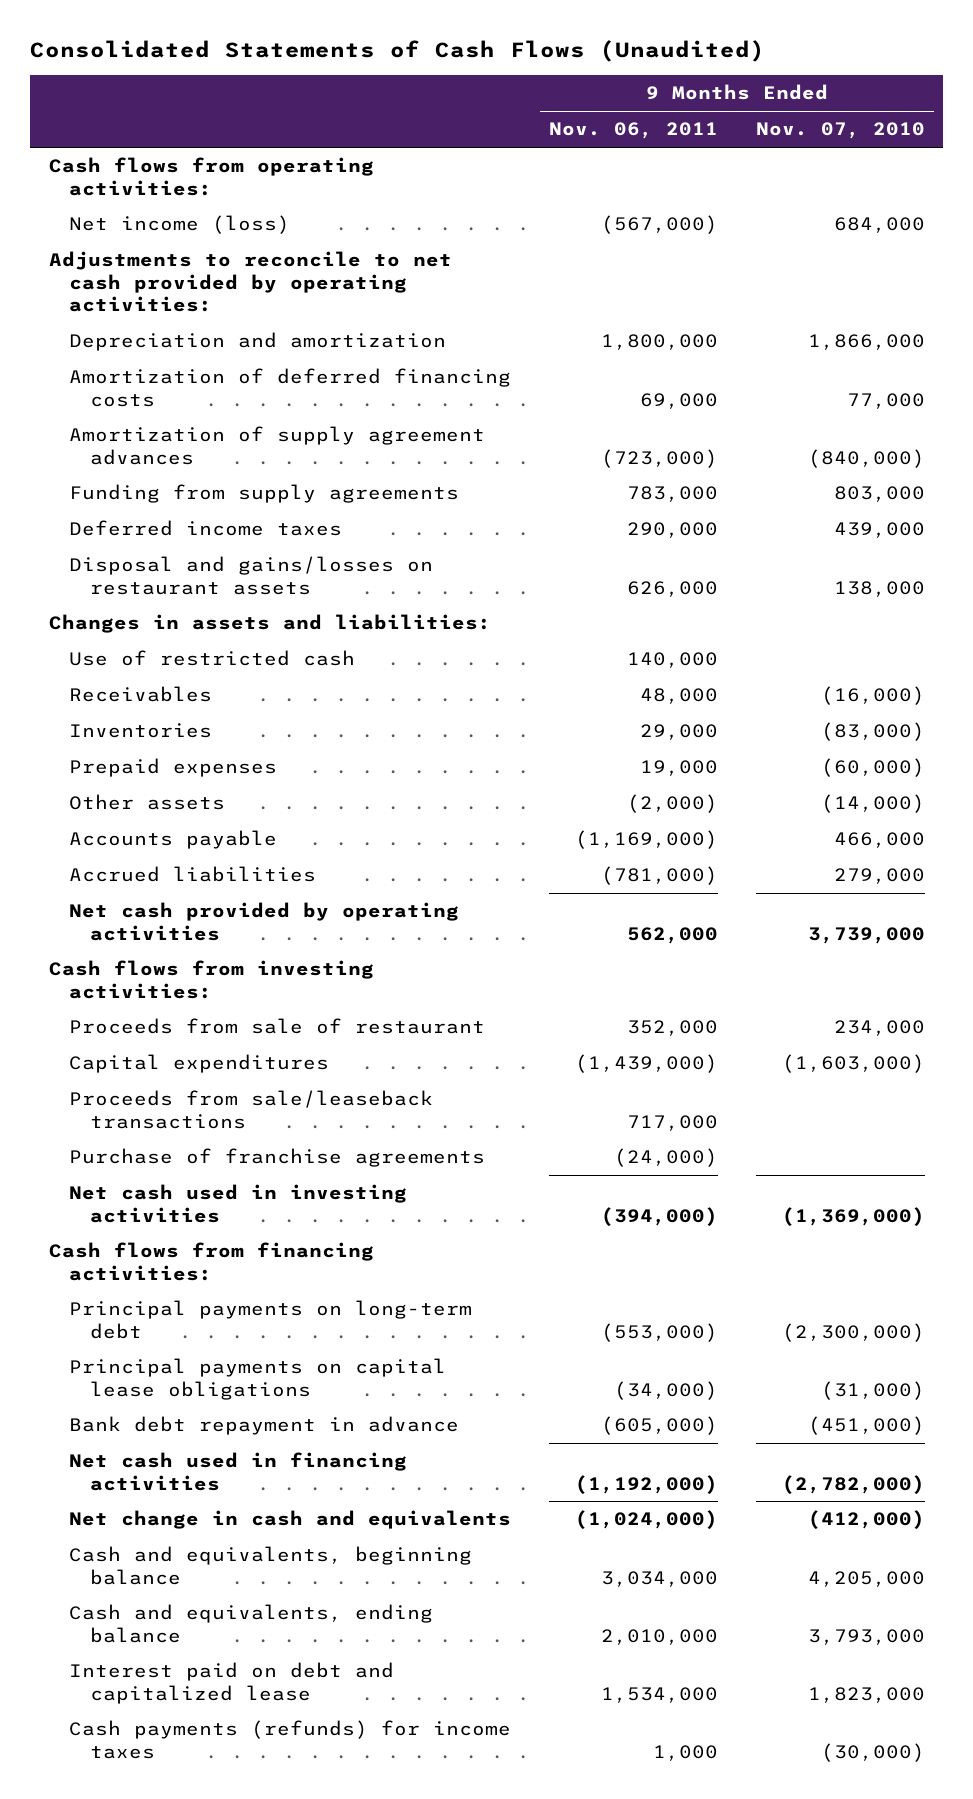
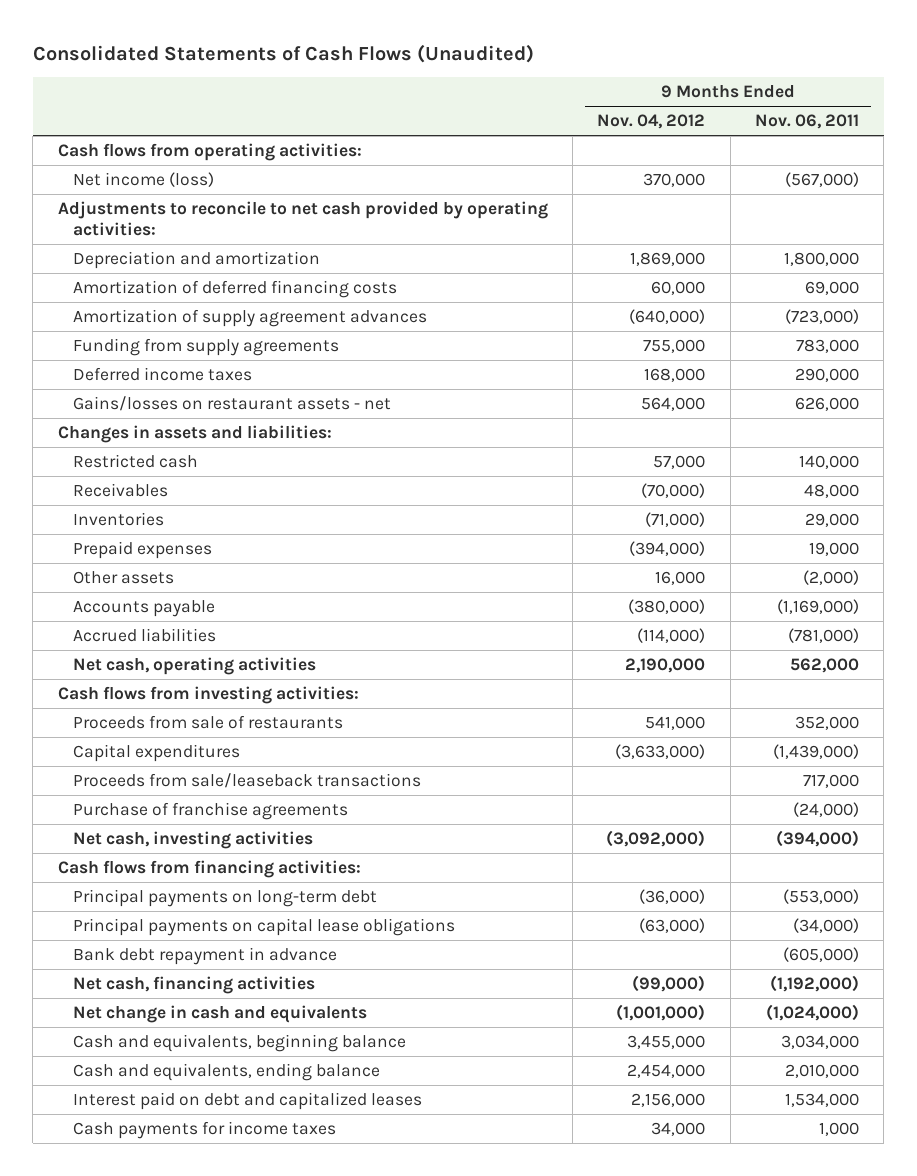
[755,122,925,140] Nov. 07, 2010 -> none
none -> [597,114,706,130] Nov. 04, 2012
[69,556,434,595] Disposal and gains/losses on restaurant assets -> [72,395,391,411] Gains/losses on restaurant assets - net
[69,650,356,667] Use of restricted cash -> [72,453,198,468] Restricted cash
[69,902,460,941] Net cash provided by operating activities -> [72,656,316,675] Net cash, operating activities
[69,1018,486,1035] Proceeds from sale of restaurant -> [72,714,343,729] Proceeds from sale of restaurants
[69,1184,408,1223] Net cash used in investing activities -> [72,830,313,849] Net cash, investing activities
[69,1452,408,1491] Net cash used in financing activities -> [72,975,315,994] Net cash, financing activities
[69,1662,395,1704] Interest paid on debt and capitalized lease -> [72,1091,422,1110] Interest paid on debt and capitalized leases
[69,1720,512,1759] Cash payments (refunds) for income taxes -> [72,1120,336,1139] Cash payments for income taxes

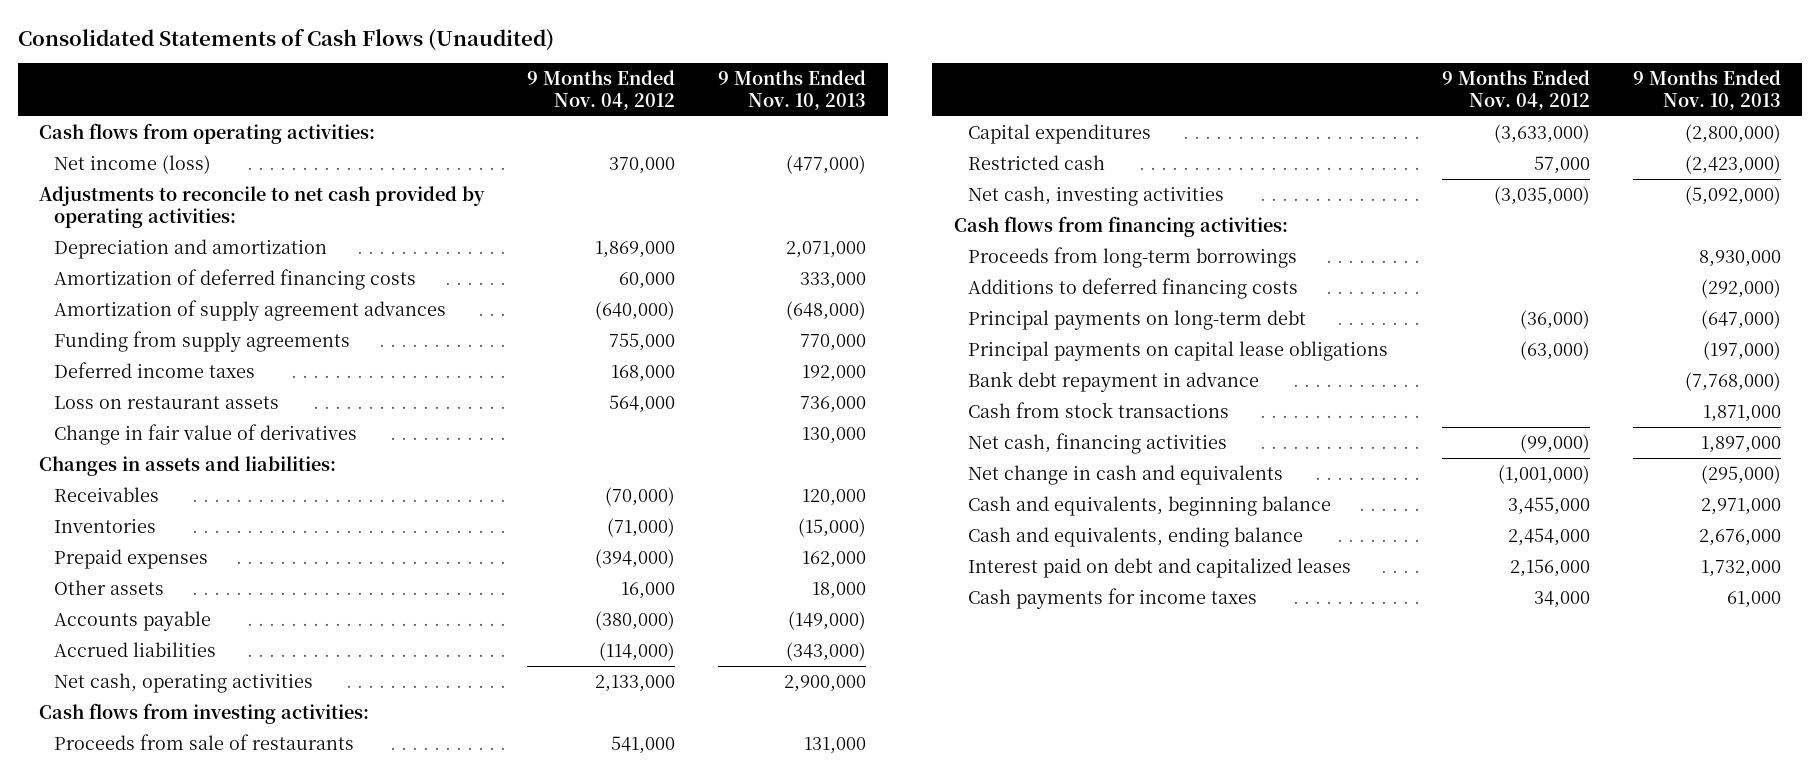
[755,114,860,130] Nov. 06, 2011 -> none
none -> [718,70,867,110] 9 Months Ended Nov. 10, 2013
[72,395,391,411] Gains/losses on restaurant assets - net -> [54,396,280,410] Loss on restaurant assets
none -> [54,424,358,446] Change in fair value of derivatives
[625,657,706,673] 2,190,000 -> [595,675,676,693] 2,133,000
[72,772,421,788] Proceeds from sale/leaseback transactions -> none
[72,801,348,820] Purchase of franchise agreements -> none
[72,453,198,468] Restricted cash -> [968,155,1106,171] Restricted cash
[606,829,706,847] (3,092,000) -> [1493,186,1590,206] (3,035,000)
none -> [968,247,1298,269] Proceeds from long-term borrowings
none -> [968,278,1299,300] Additions to deferred financing costs
none -> [968,402,1230,419] Cash from stock transactions

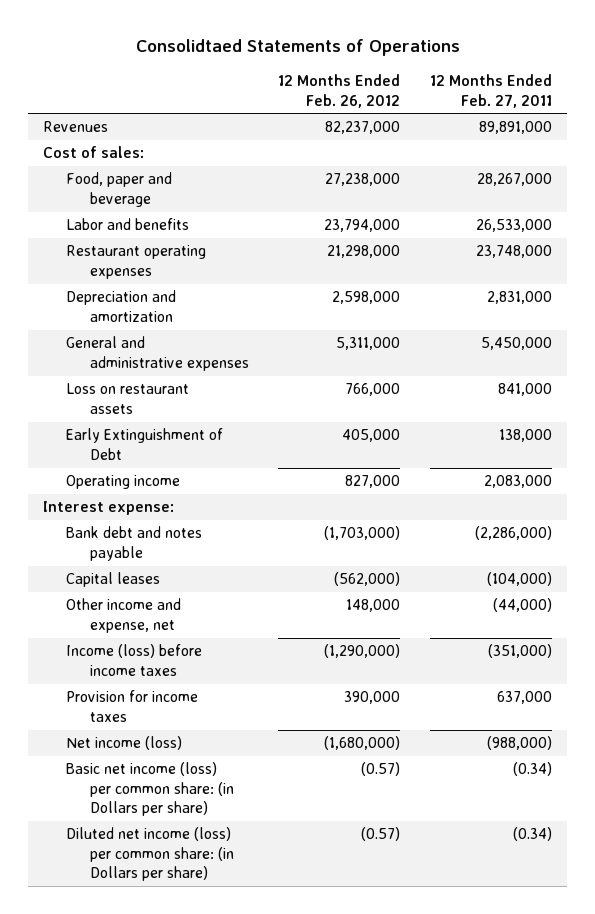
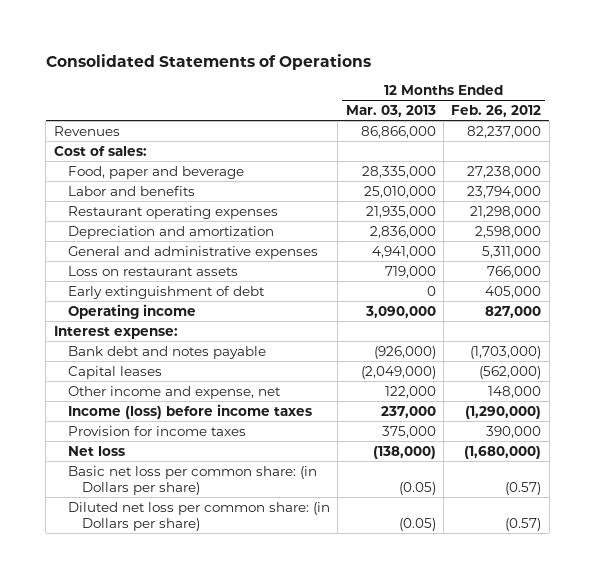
[135,39,460,57] Consolidtaed Statements of Operations -> [45,53,371,70] Consolidated Statements of Operations
[430,74,553,108] 12 Months Ended Feb. 27, 2011 -> none
none -> [345,105,436,118] Mar. 03, 2013
[66,428,224,460] Early Extinguishment of Debt -> [67,285,265,299] Early extinguishment of debt
[66,736,183,751] Net income (loss) -> [67,445,125,456] Net loss
[66,762,234,817] Basic net income (loss) per common share: (in Dollars per share) -> [67,465,317,495] Basic net loss per common share: (in Dollars per share)
[66,827,234,882] Diluted net income (loss) per common share: (in Dollars per share) -> [67,501,330,531] Diluted net loss per common share: (in Dollars per share)

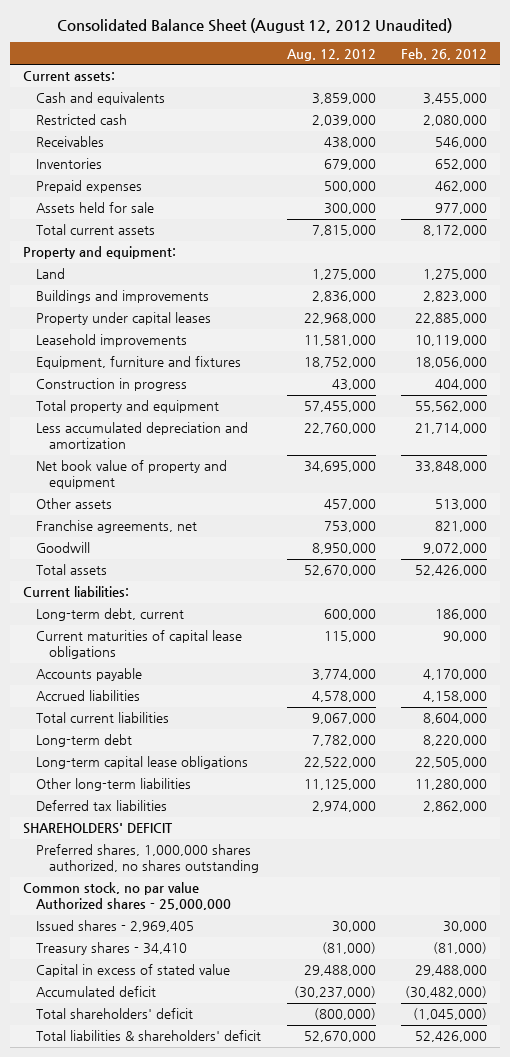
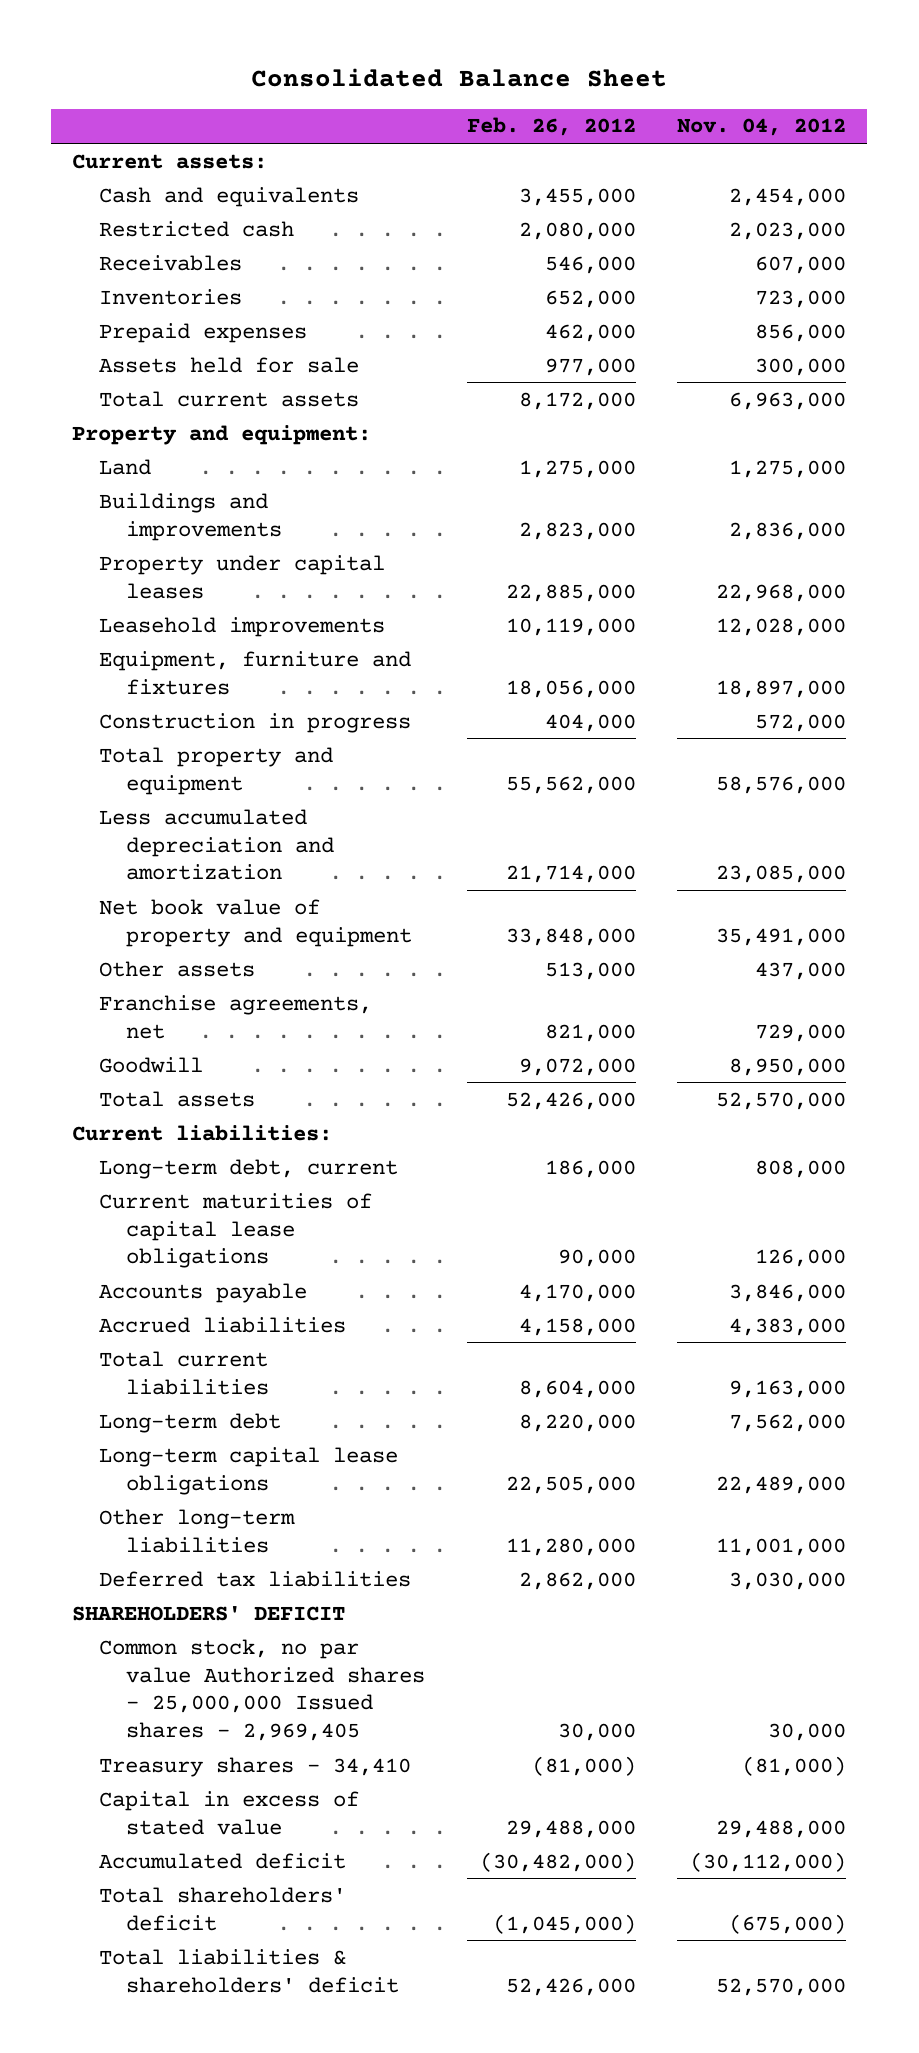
[57,17,453,33] Consolidated Balance Sheet (August 12, 2012 Unaudited) -> [251,68,668,88] Consolidated Balance Sheet
[286,48,376,61] Aug. 12, 2012 -> none
none -> [677,118,847,137] Nov. 04, 2012
[35,844,260,874] Preferred shares, 1,000,000 shares authorized, no shares outstanding -> none
[22,882,231,911] Common stock, no par value Authorized shares - 25,000,000 -> none
[35,920,194,933] Issued shares - 2,969,405 -> [99,1638,425,1742] Common stock, no par value Authorized shares - 25,000,000 Issued shares - 2,969,405

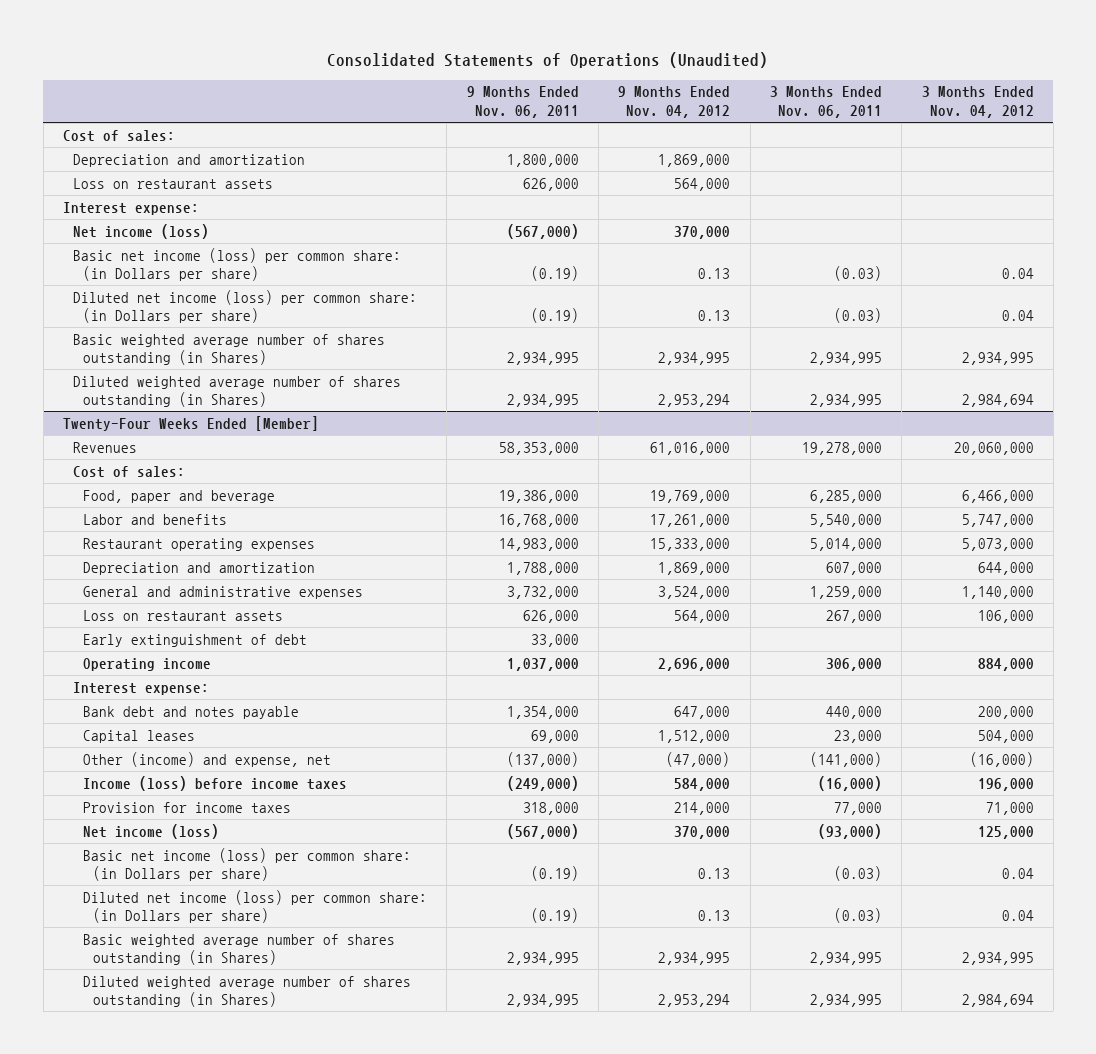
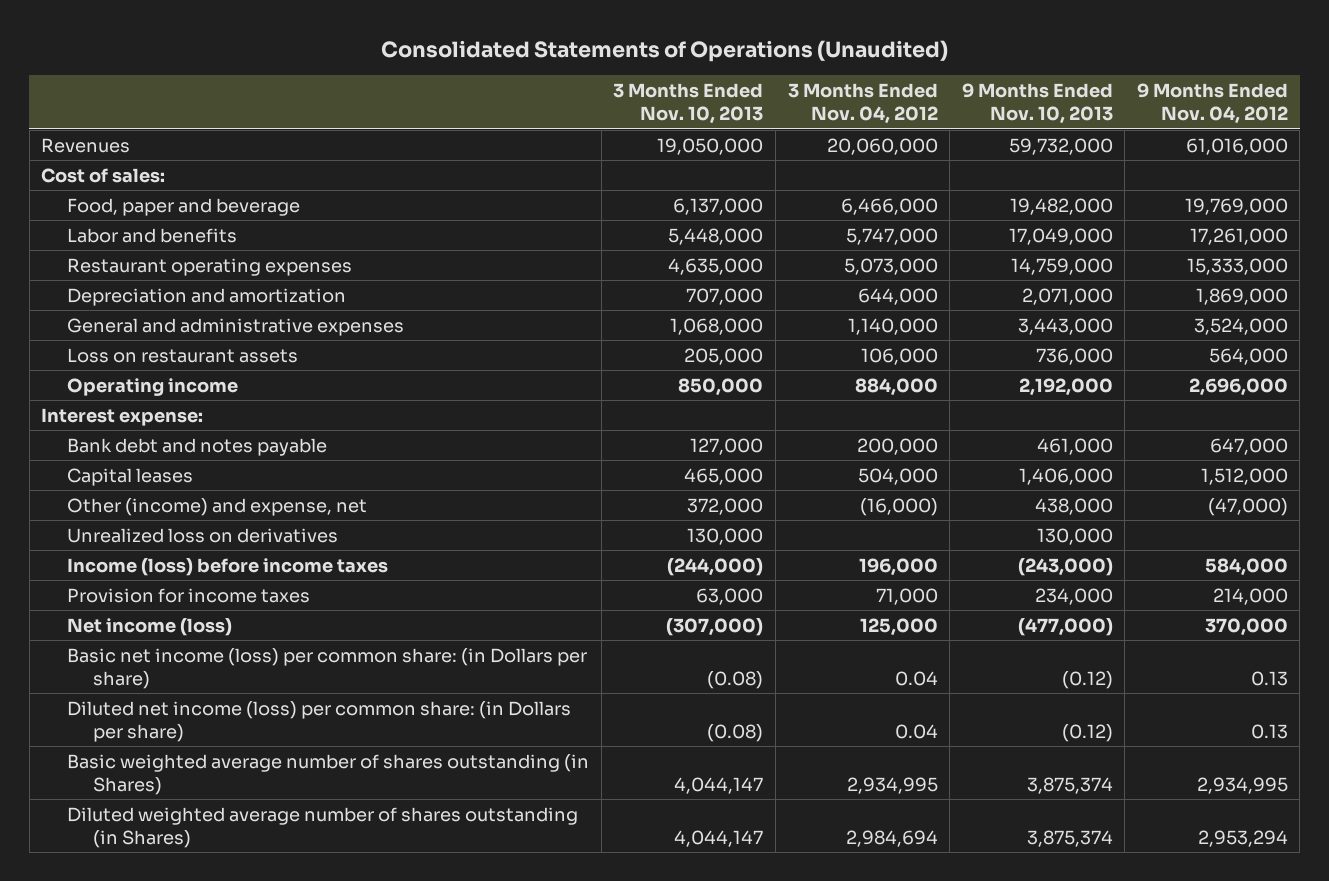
[466,86,579,118] 9 Months Ended Nov. 06, 2011 -> none
[769,86,882,118] 3 Months Ended Nov. 06, 2011 -> none
none -> [613,83,764,125] 3 Months Ended Nov. 10, 2013
none -> [961,83,1113,125] 9 Months Ended Nov. 10, 2013
[62,129,175,142] Cost of sales: -> none
[73,153,306,167] Depreciation and amortization -> none
[73,177,274,189] Loss on restaurant assets -> none
[62,201,199,215] Interest expense: -> none
[73,223,210,239] Net income (loss) -> none
[73,247,402,282] Basic net income (loss) per common share: (in Dollars per share) -> none
[73,289,418,324] Diluted net income (loss) per common share: (in Dollars per share) -> none
[73,333,386,366] Basic weighted average number of shares outstanding (in Shares) -> none
[73,375,402,408] Diluted weighted average number of shares outstanding (in Shares) -> none
[62,415,319,431] Twenty-Four Weeks Ended [Member] -> none
[83,633,308,647] Early extinguishment of debt -> none
none -> [67,527,339,543] Unrealized loss on derivatives

